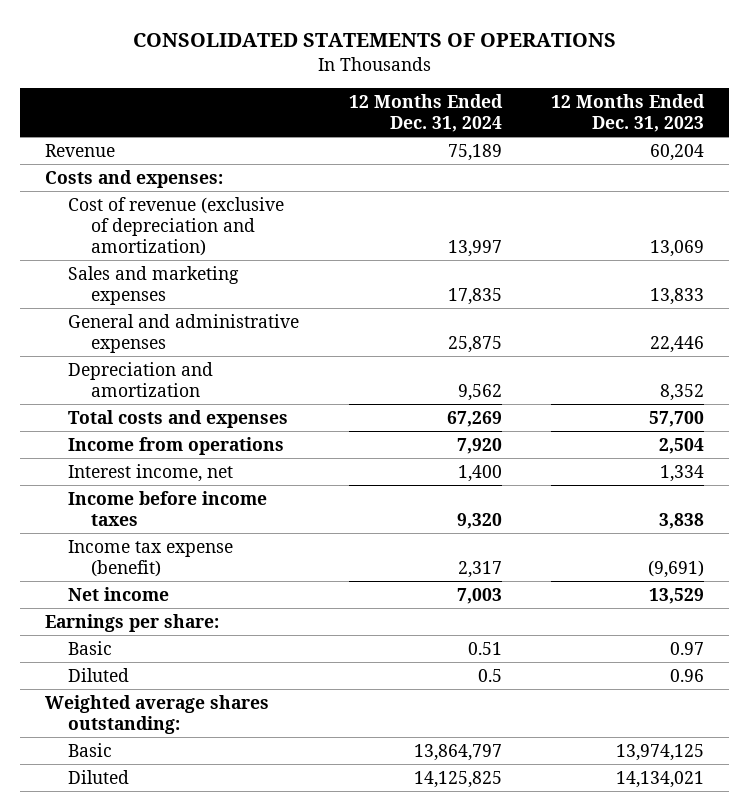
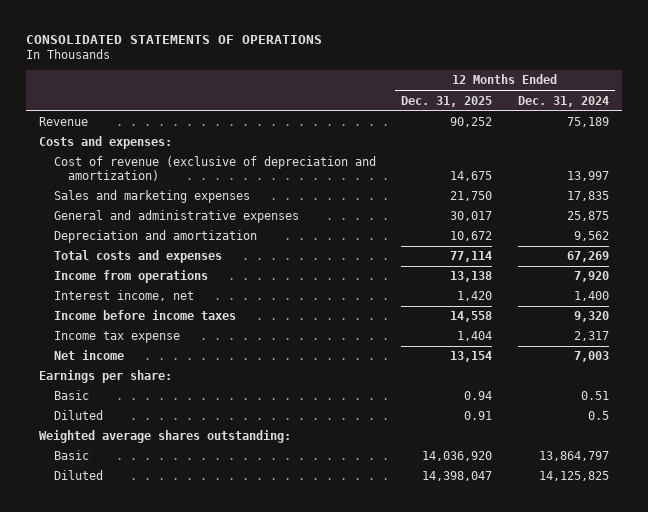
[551,94,706,133] 12 Months Ended Dec. 31, 2023 -> none
none -> [401,95,493,107] Dec. 31, 2025
[67,539,233,577] Income tax expense (benefit) -> [53,331,180,344] Income tax expense

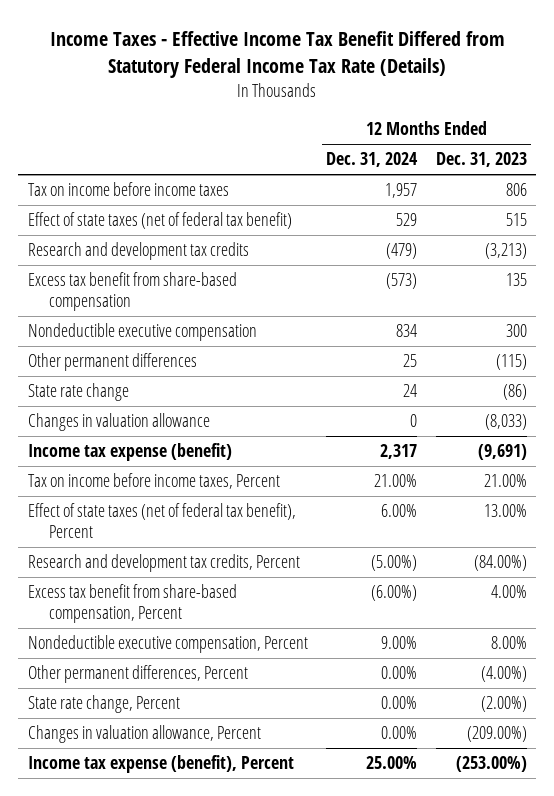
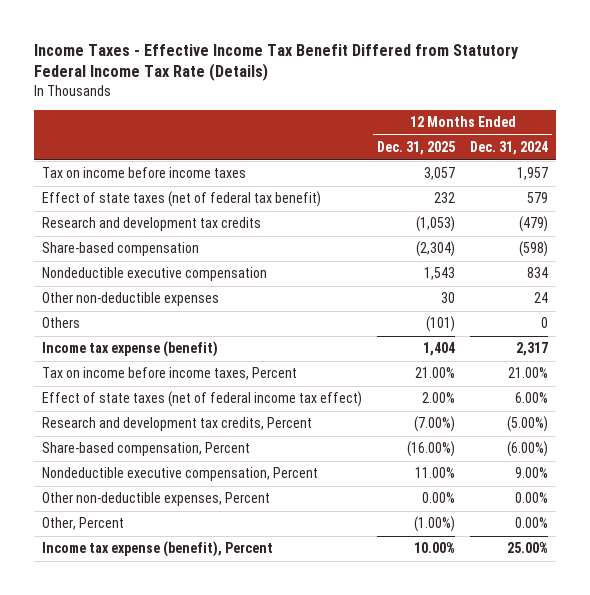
[435,152,527,168] Dec. 31, 2023 -> none
none -> [376,141,455,156] Dec. 31, 2025
[396,213,418,227] 529 -> [527,192,549,204] 579
[27,272,237,312] Excess tax benefit from share-based compensation -> [41,242,199,257] Share-based compensation
[386,273,418,290] (573) -> [519,241,549,258] (598)
[27,383,129,402] State rate change -> none
[27,413,210,432] Changes in valuation allowance -> none
none -> [41,292,219,307] Other non-deductible expenses
[27,353,197,372] Other permanent differences -> [41,317,80,329] Others
[403,354,418,368] 25 -> [541,317,549,329] 0
[27,503,296,539] Effect of state taxes (net of federal tax benefit), Percent -> [41,391,362,408] Effect of state taxes (net of federal income tax effect)
[27,584,237,624] Excess tax benefit from share-based compensation, Percent -> [41,442,250,457] Share-based compensation, Percent
[27,695,180,714] State rate change, Percent -> none
[27,725,261,744] Changes in valuation allowance, Percent -> none
none -> [41,492,270,507] Other non-deductible expenses, Percent
[27,665,248,684] Other permanent differences, Percent -> [41,517,124,531] Other, Percent

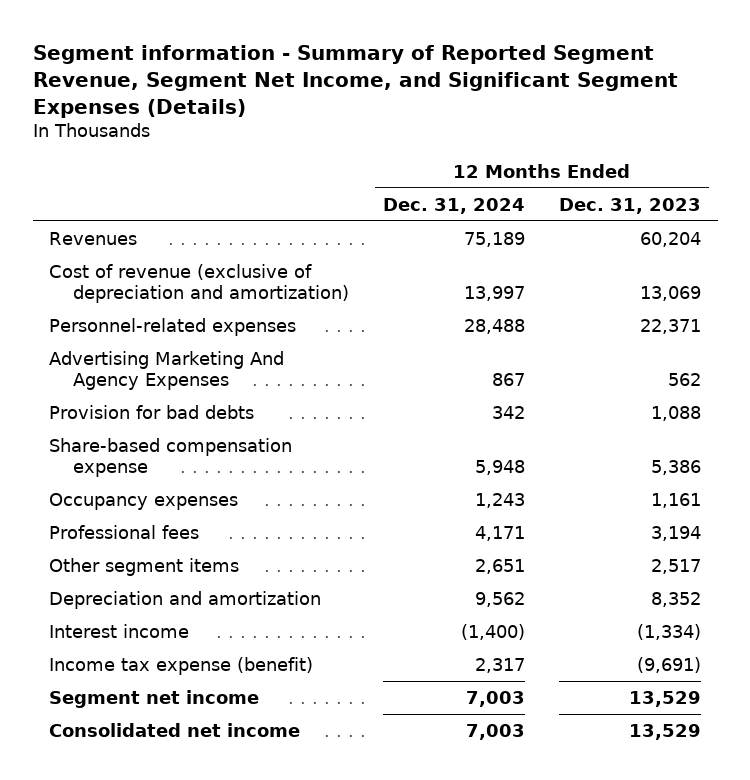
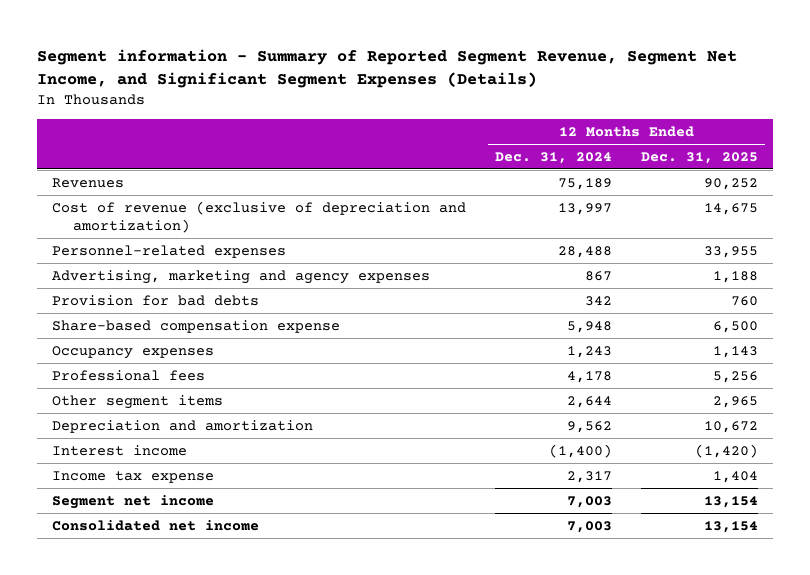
[558,197,701,214] Dec. 31, 2023 -> none
none -> [641,151,759,164] Dec. 31, 2025
[49,350,285,391] Advertising Marketing And Agency Expenses -> [52,269,431,284] Advertising, marketing and agency expenses
[475,525,526,541] 4,171 -> [567,370,613,383] 4,178
[475,558,526,574] 2,651 -> [567,395,613,408] 2,644
[49,656,314,675] Income tax expense (benefit) -> [52,470,215,483] Income tax expense

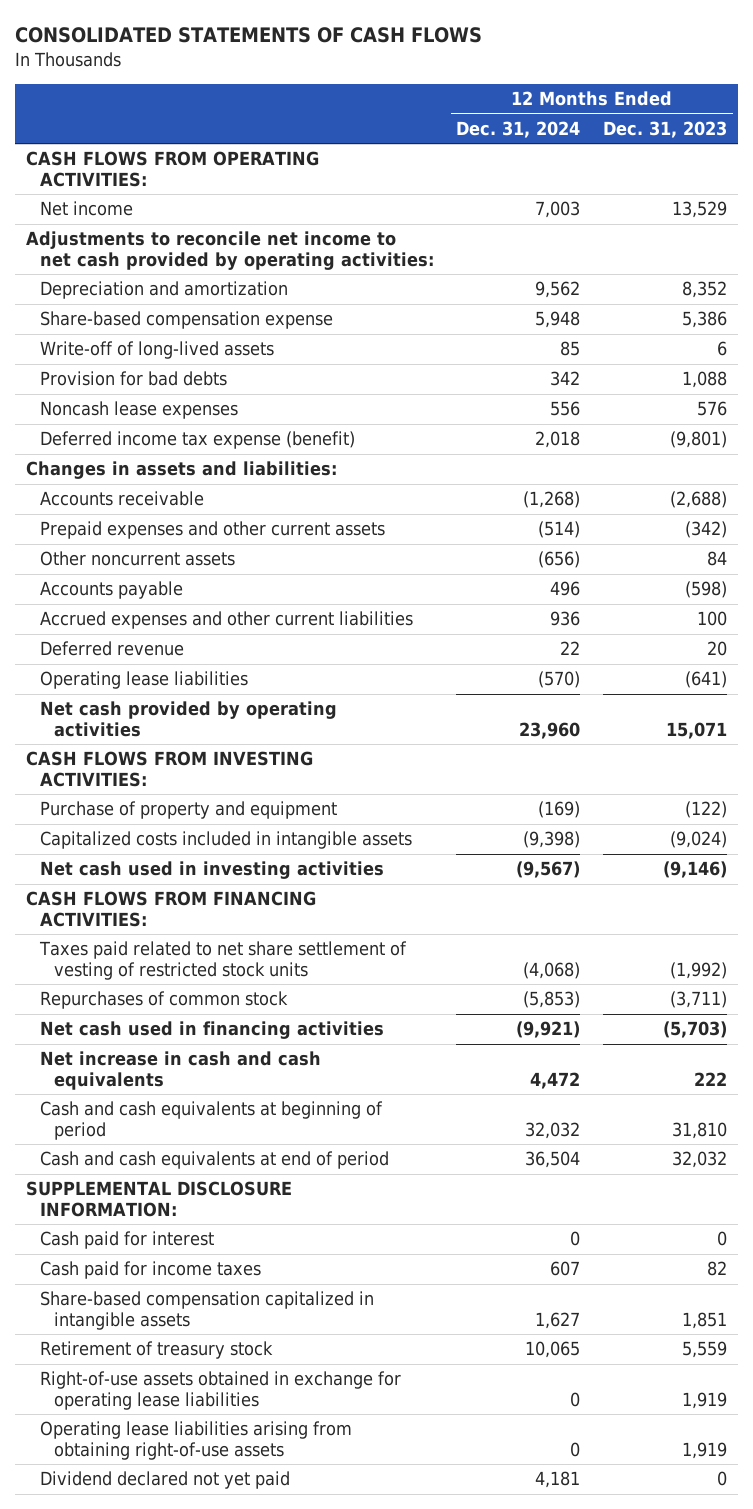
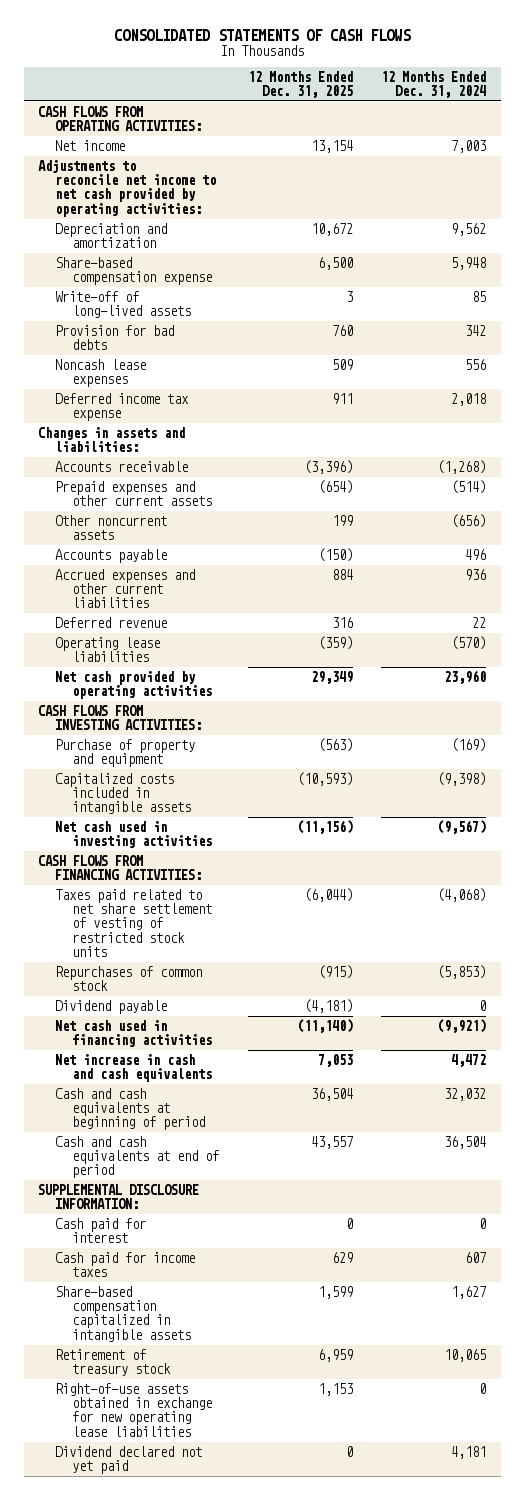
[602,120,727,138] Dec. 31, 2023 -> none
none -> [247,70,353,99] 12 Months Ended Dec. 31, 2025
[40,431,356,450] Deferred income tax expense (benefit) -> [55,392,190,422] Deferred income tax expense
none -> [55,999,168,1014] Dividend payable
[40,1421,353,1460] Operating lease liabilities arising from obtaining right-of-use assets -> none
[40,1371,402,1410] Right-of-use assets obtained in exchange for operating lease liabilities -> [55,1382,213,1437] Right-of-use assets obtained in exchange for new operating lease liabilities

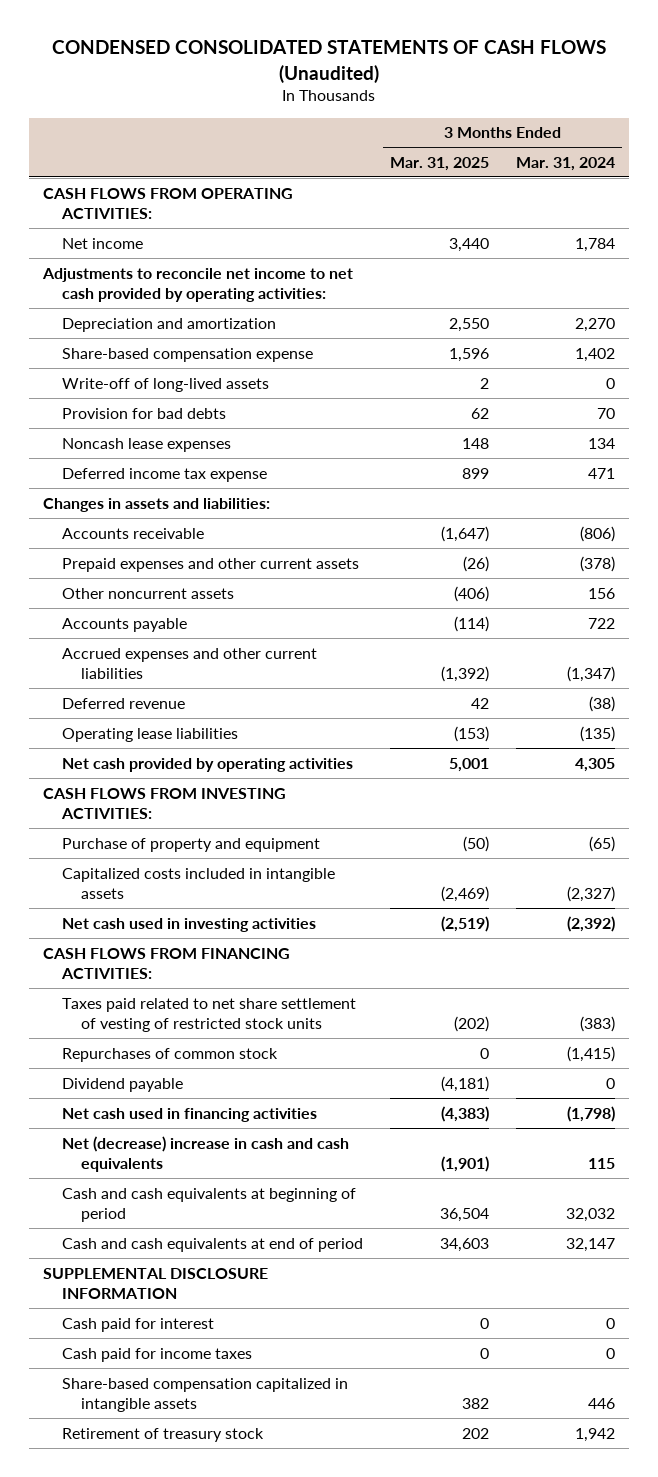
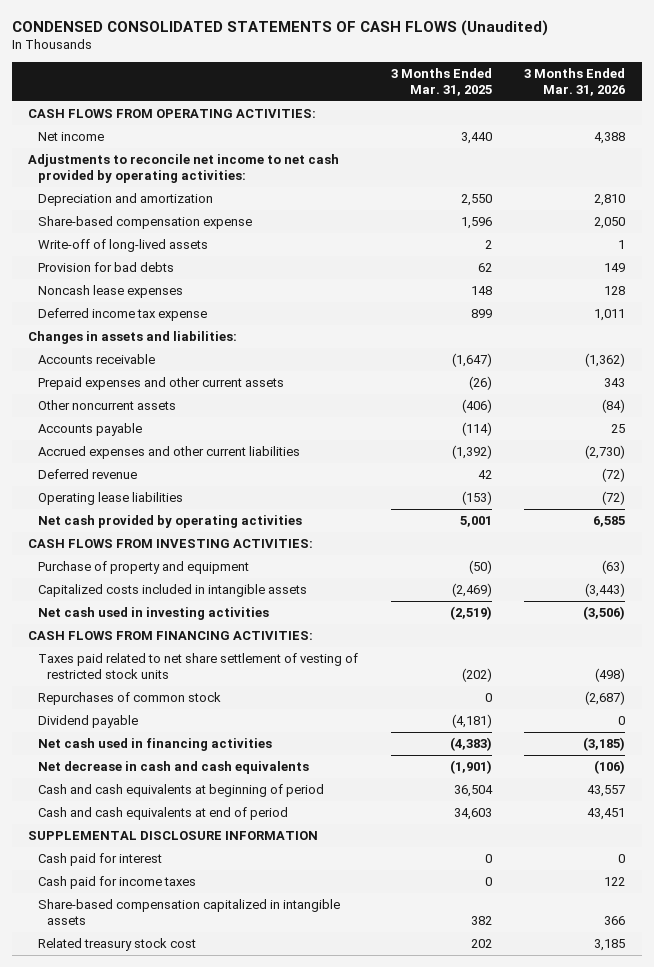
[516,156,616,171] Mar. 31, 2024 -> none
none -> [524,68,626,96] 3 Months Ended Mar. 31, 2026
[62,1135,350,1172] Net (decrease) increase in cash and cash equivalents -> [37,761,309,775] Net decrease in cash and cash equivalents
[62,1427,265,1442] Retirement of treasury stock -> none
none -> [37,938,196,952] Related treasury stock cost

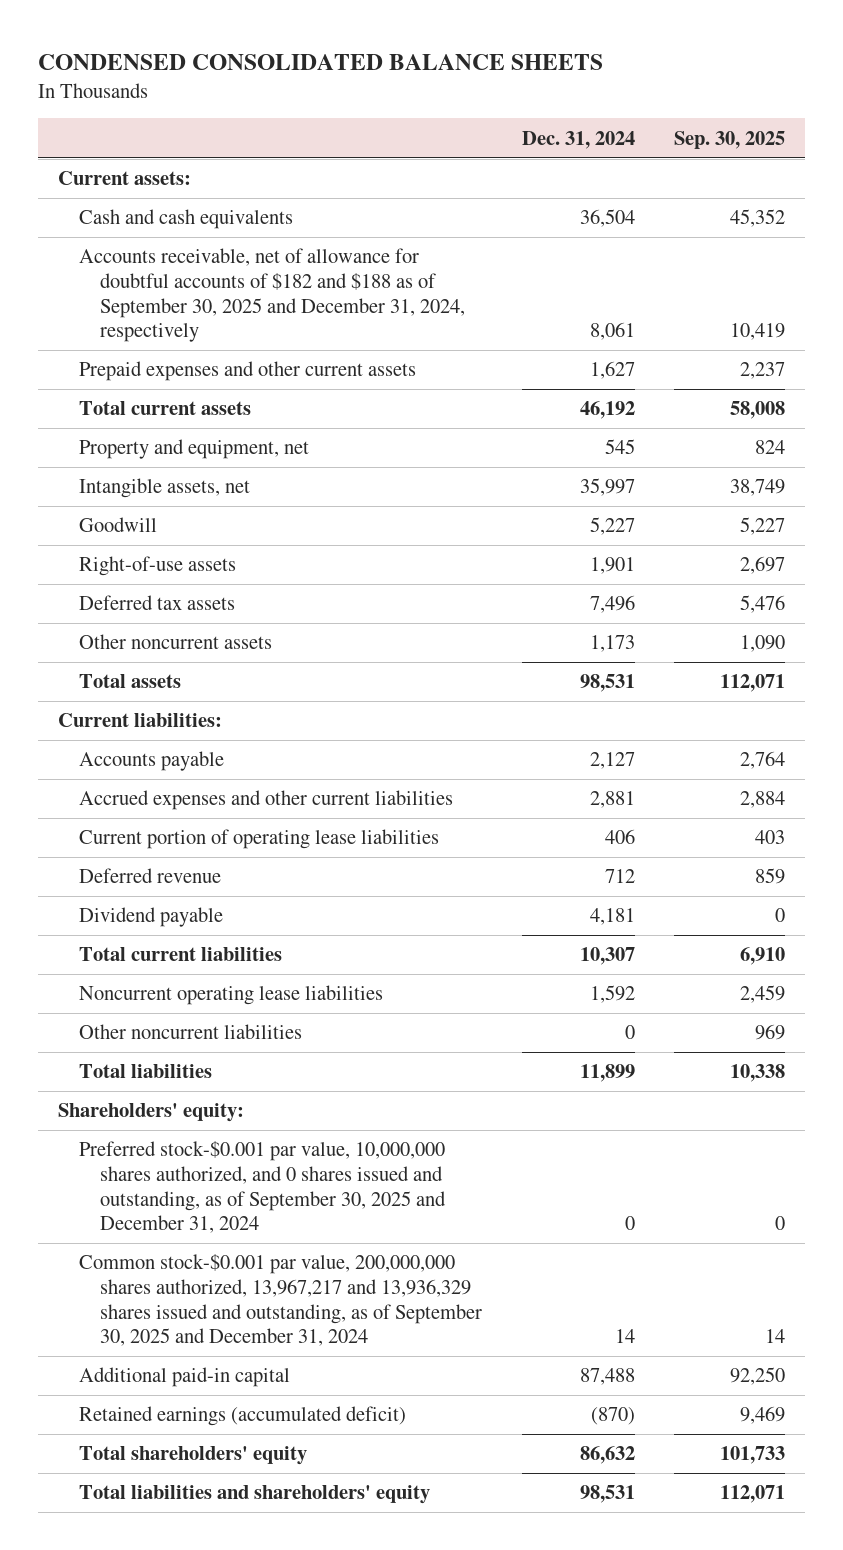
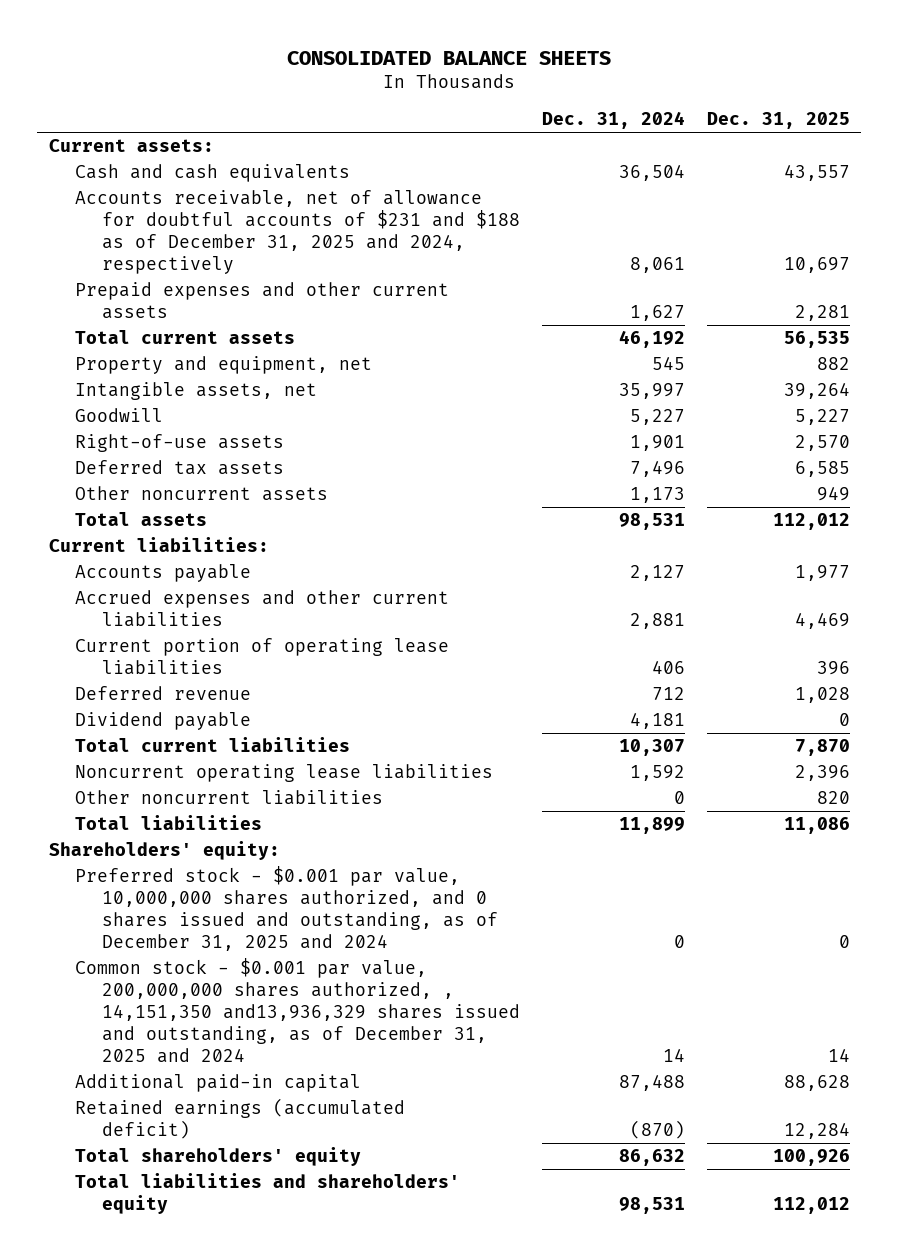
[37,53,603,70] CONDENSED CONSOLIDATED BALANCE SHEETS -> [287,50,612,65] CONSOLIDATED BALANCE SHEETS
[674,130,786,149] Sep. 30, 2025 -> none
none -> [707,112,851,130] Dec. 31, 2025
[78,248,466,343] Accounts receivable, net of allowance for doubtful accounts of $182 and $188 as of September 30, 2025 and December 31, 2024, respectively -> [75,190,520,275] Accounts receivable, net of allowance for doubtful accounts of $231 and $188 as of December 31, 2025 and 2024, respectively
[78,1141,447,1234] Preferred stock-$0.001 par value, 10,000,000 shares authorized, and 0 shares issued and outstanding, as of September 30, 2025 and December 31, 2024 -> [75,866,498,952] Preferred stock - $0.001 par value, 10,000,000 shares authorized, and 0 shares issued and outstanding, as of December 31, 2025 and 2024
[78,1254,483,1347] Common stock-$0.001 par value, 200,000,000 shares authorized, 13,967,217 and 13,936,329 shares issued and outstanding, as of September 30, 2025 and December 31, 2024 -> [75,958,520,1063] Common stock - $0.001 par value, 200,000,000 shares authorized, , 14,151,350 and13,936,329 shares issued and outstanding, as of December 31, 2025 and 2024

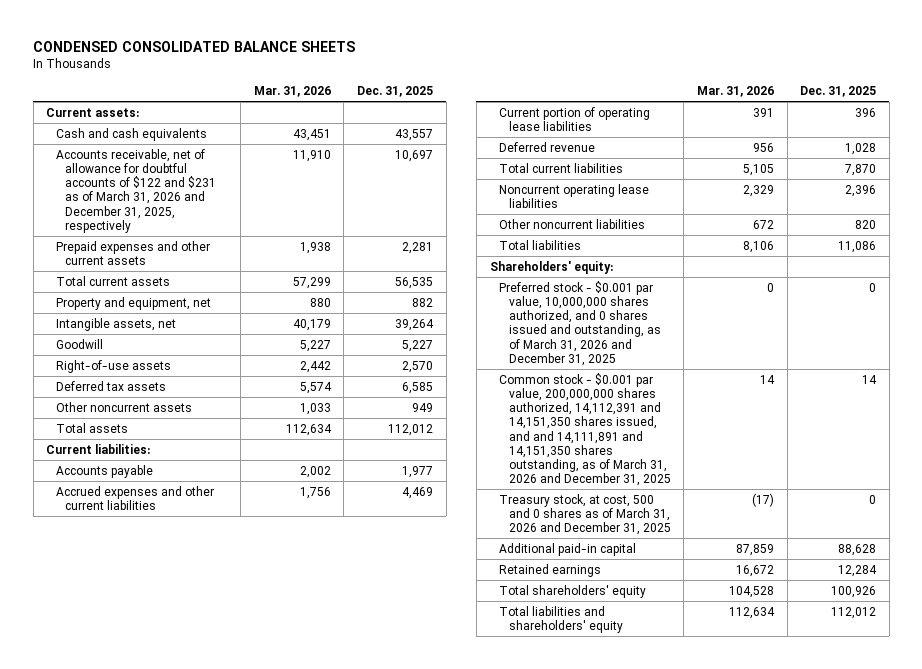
[287,50,612,65] CONSOLIDATED BALANCE SHEETS -> [33,40,356,52] CONDENSED CONSOLIDATED BALANCE SHEETS
[541,111,685,130] Dec. 31, 2024 -> none
none -> [253,86,331,98] Mar. 31, 2026
[75,190,520,275] Accounts receivable, net of allowance for doubtful accounts of $231 and $188 as of December 31, 2025 and 2024, respectively -> [55,148,217,233] Accounts receivable, net of allowance for doubtful accounts of $122 and $231 as of March 31, 2026 and December 31, 2025, respectively
[75,712,252,731] Dividend payable -> none
[75,866,498,952] Preferred stock - $0.001 par value, 10,000,000 shares authorized, and 0 shares issued and outstanding, as of December 31, 2025 and 2024 -> [499,280,661,366] Preferred stock - $0.001 par value, 10,000,000 shares authorized, and 0 shares issued and outstanding, as of March 31, 2026 and December 31, 2025
[75,958,520,1063] Common stock - $0.001 par value, 200,000,000 shares authorized, , 14,151,350 and13,936,329 shares issued and outstanding, as of December 31, 2025 and 2024 -> [499,372,671,487] Common stock - $0.001 par value, 200,000,000 shares authorized, 14,112,391 and 14,151,350 shares issued, and and 14,111,891 and 14,151,350 shares outstanding, as of March 31, 2026 and December 31, 2025
none -> [499,493,671,536] Treasury stock, at cost, 500 and 0 shares as of March 31, 2026 and December 31, 2025
[75,1098,406,1140] Retained earnings (accumulated deficit) -> [499,563,602,577] Retained earnings

